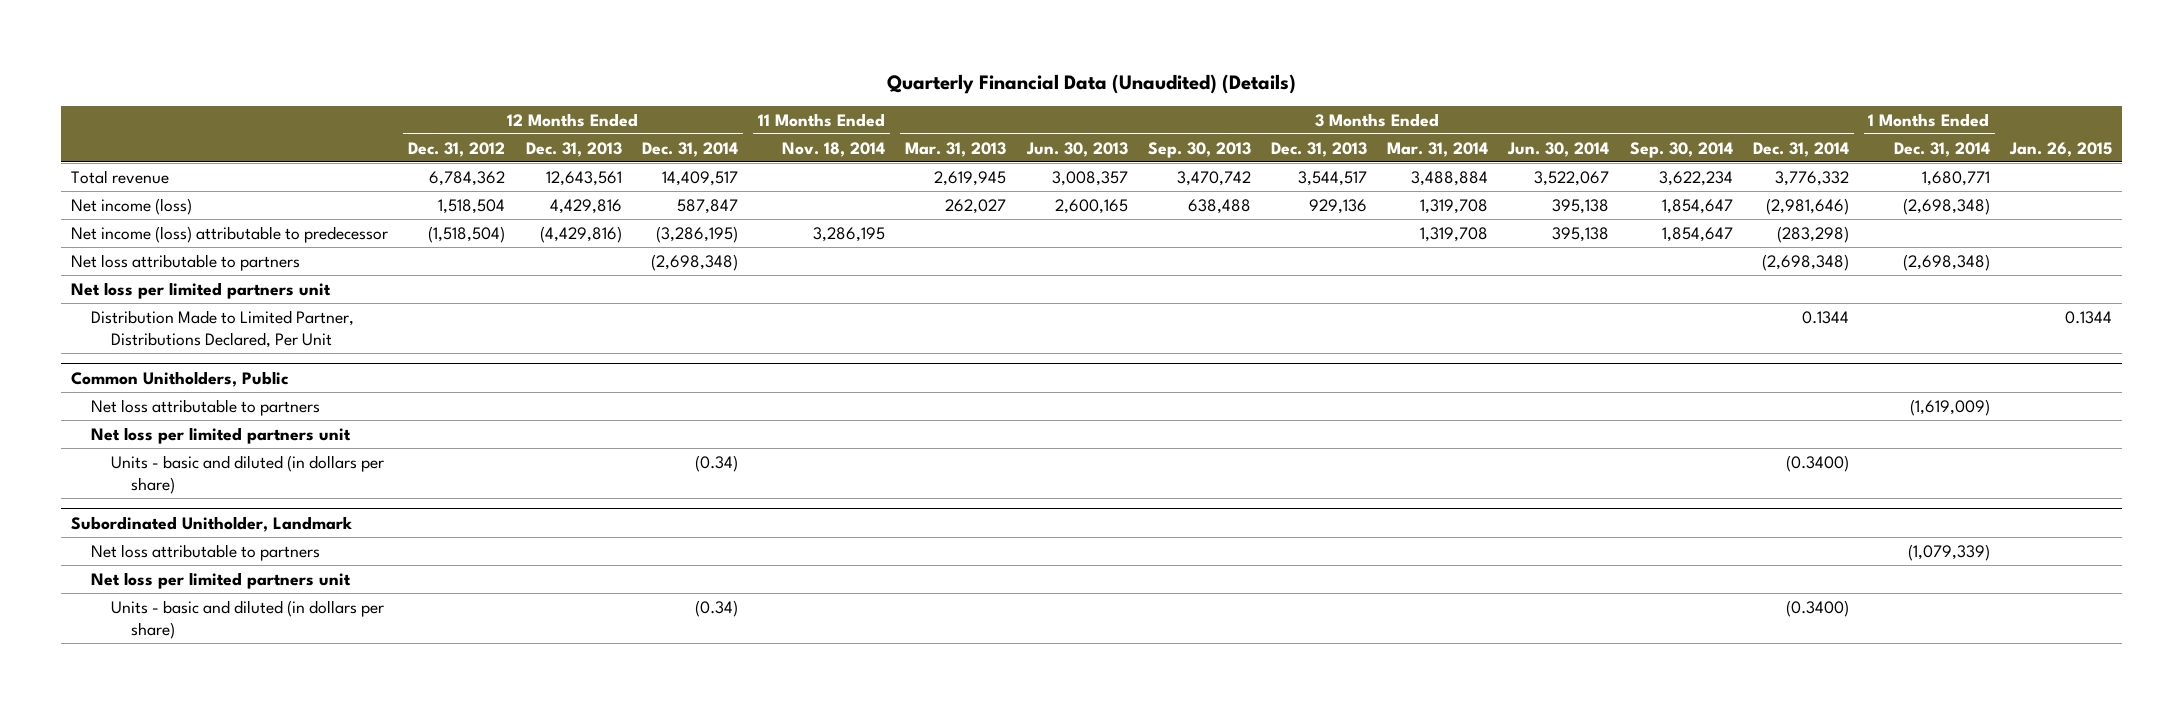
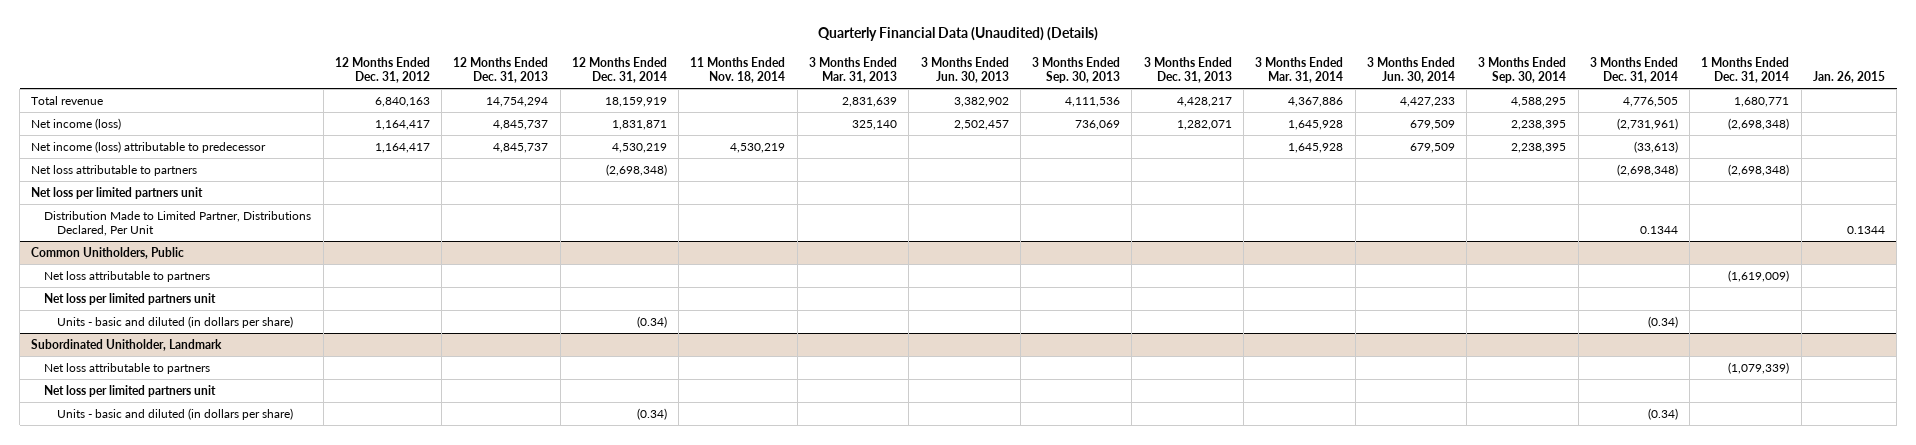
[429,170,506,186] 6,784,362 -> [374,96,430,107] 6,840,163
[545,170,622,186] 12,643,561 -> [486,96,549,107] 14,754,294
[661,170,738,186] 14,409,517 -> [604,96,667,107] 18,159,919
[934,170,1007,186] 2,619,945 -> [842,96,898,107] 2,831,639
[1051,170,1128,186] 3,008,357 -> [953,96,1009,107] 3,382,902
[1176,170,1251,186] 3,470,742 -> [1065,96,1121,107] 4,111,536
[1297,170,1367,186] 3,544,517 -> [1176,96,1232,107] 4,428,217
[1411,170,1489,186] 3,488,884 -> [1288,96,1344,107] 4,367,886
[1534,170,1610,186] 3,522,067 -> [1399,96,1455,107] 4,427,233
[1658,170,1733,186] 3,622,234 -> [1511,96,1567,107] 4,588,295
[1774,170,1849,186] 3,776,332 -> [1622,96,1678,107] 4,776,505
[438,198,506,214] 1,518,504 -> [374,119,430,130] 1,164,417
[549,198,622,214] 4,429,816 -> [493,119,549,130] 4,845,737
[676,198,738,214] 587,847 -> [611,119,667,130] 1,831,871
[945,198,1007,214] 262,027 -> [852,119,898,130] 325,140
[1054,198,1128,214] 2,600,165 -> [953,119,1009,130] 2,502,457
[1187,198,1251,214] 638,488 -> [1075,119,1121,130] 736,069
[1308,198,1367,214] 929,136 -> [1176,119,1232,130] 1,282,071
[1420,198,1489,214] 1,319,708 -> [1288,119,1344,130] 1,645,928
[1552,198,1610,214] 395,138 -> [1409,119,1455,130] 679,509
[1661,198,1733,214] 1,854,647 -> [1511,119,1567,130] 2,238,395
[1765,197,1849,215] (2,981,646) -> [1616,117,1678,130] (2,731,961)
[428,225,506,243] (1,518,504) -> [374,142,430,153] 1,164,417
[539,225,622,243] (4,429,816) -> [493,142,549,153] 4,845,737
[655,225,738,243] (3,286,195) -> [611,142,667,153] 4,530,219
[813,226,886,242] 3,286,195 -> [730,142,786,153] 4,530,219
[1420,226,1489,242] 1,319,708 -> [1288,142,1344,153] 1,645,928
[1552,226,1610,242] 395,138 -> [1409,142,1455,153] 679,509
[1661,226,1733,242] 1,854,647 -> [1511,142,1567,153] 2,238,395
[1776,225,1849,243] (283,298) -> [1633,140,1678,153] (33,613)
[1785,454,1849,472] (0.3400) -> [1647,315,1678,328] (0.34)
[1785,599,1849,617] (0.3400) -> [1647,407,1678,420] (0.34)

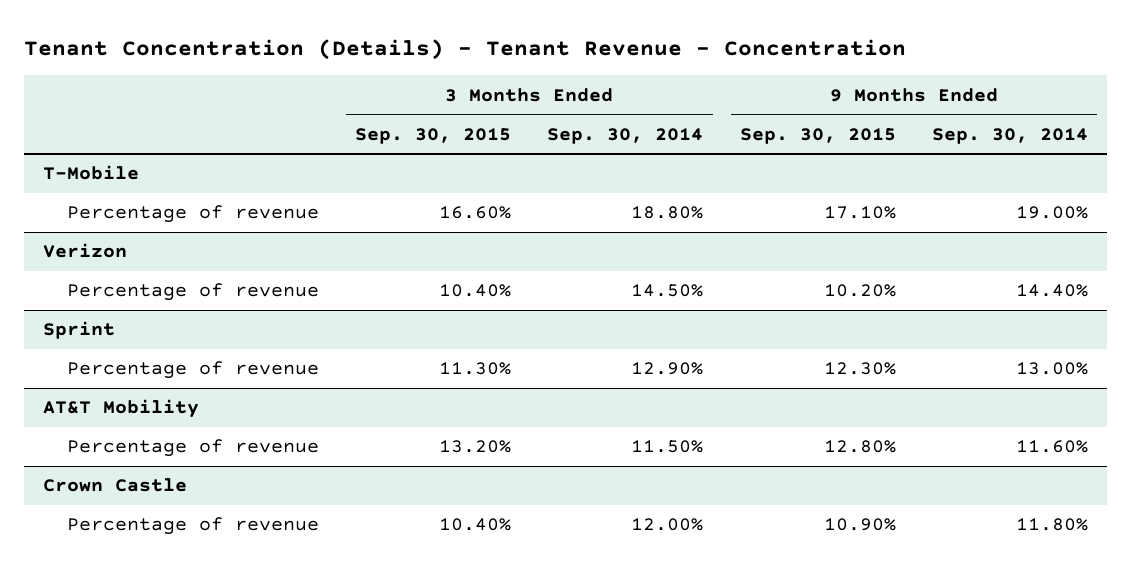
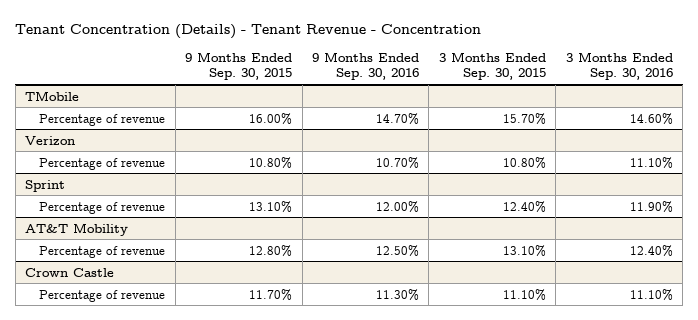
[547,127,704,144] Sep. 30, 2014 -> none
[932,127,1089,144] Sep. 30, 2014 -> none
none -> [312,52,420,81] 9 Months Ended Sep. 30, 2016
none -> [565,52,673,81] 3 Months Ended Sep. 30, 2016
[42,165,139,181] T-Mobile -> [25,90,80,101] TMobile
[438,206,511,220] 16.60% -> [502,112,546,125] 15.70%
[823,206,896,220] 17.10% -> [249,112,293,125] 16.00%
[438,284,511,298] 10.40% -> [502,156,546,169] 10.80%
[823,284,896,298] 10.20% -> [249,156,293,169] 10.80%
[438,362,511,376] 11.30% -> [502,200,546,213] 12.40%
[823,362,896,376] 12.30% -> [249,200,293,213] 13.10%
[438,440,511,454] 13.20% -> [502,244,546,257] 13.10%
[438,518,511,532] 10.40% -> [502,288,546,301] 11.10%
[823,518,896,532] 10.90% -> [249,288,293,301] 11.70%

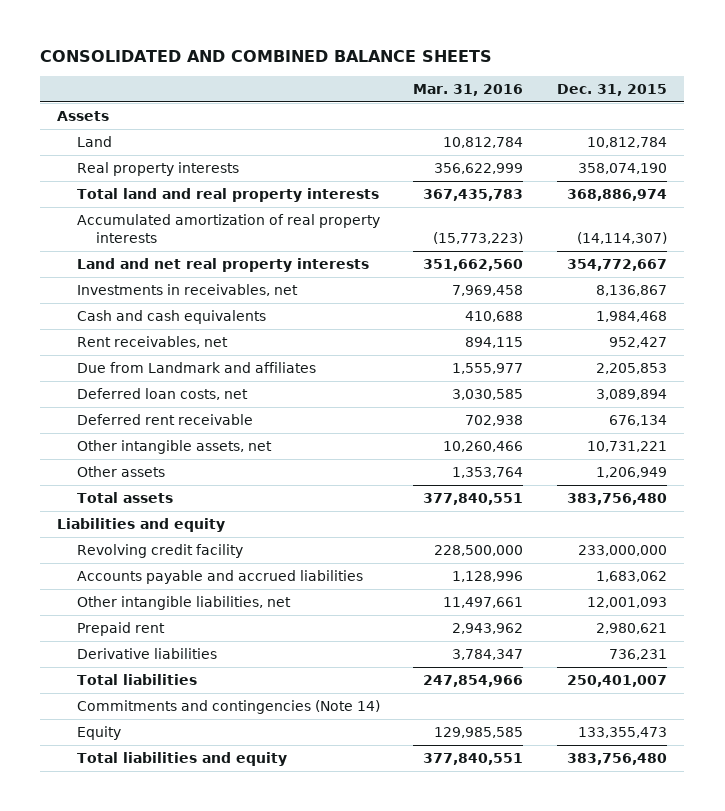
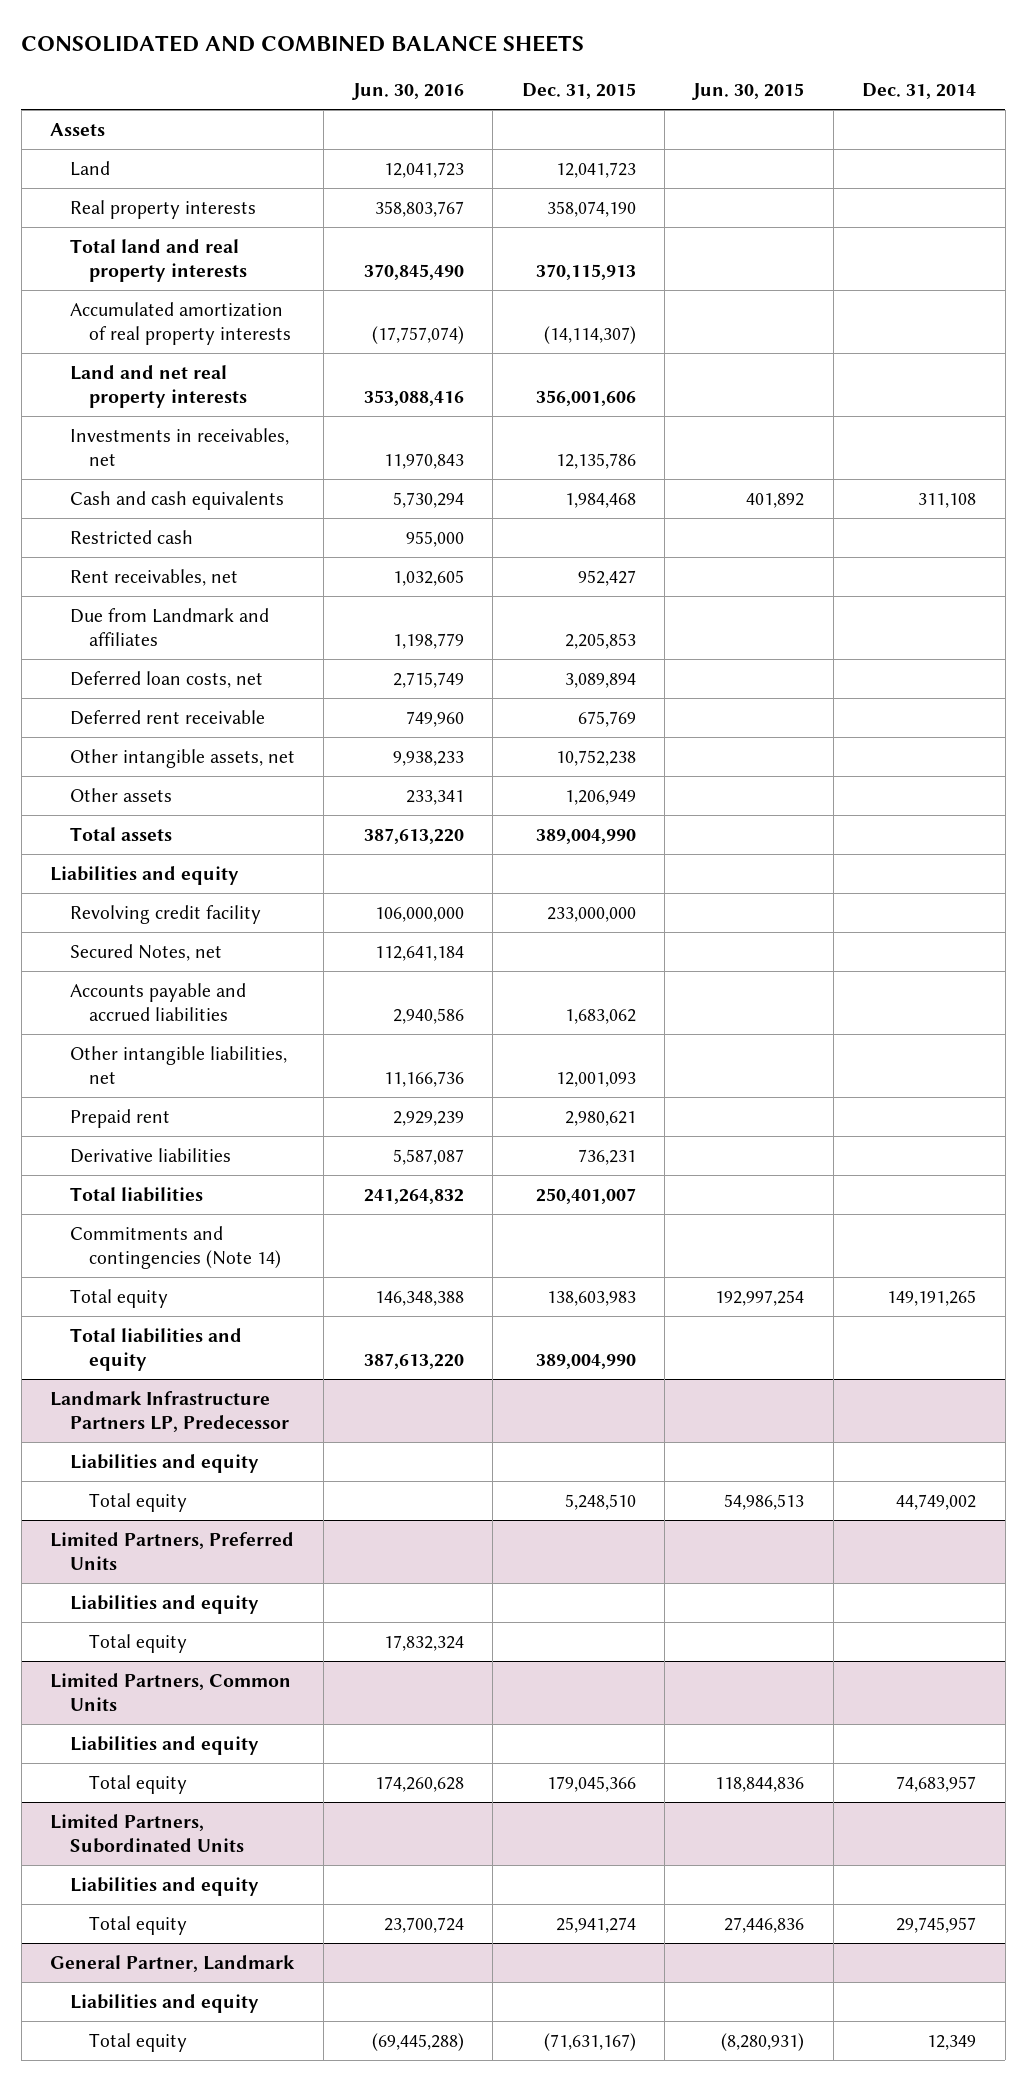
[413,83,524,96] Mar. 31, 2016 -> none
none -> [351,83,464,101] Jun. 30, 2016
none -> [692,83,805,101] Jun. 30, 2015
none -> [862,83,977,100] Dec. 31, 2014
[587,137,668,149] 10,812,784 -> [555,161,636,178] 12,041,723
[567,189,668,202] 368,886,974 -> [535,264,636,281] 370,115,913
[567,259,668,272] 354,772,667 -> [535,390,636,407] 356,001,606
[596,285,668,297] 8,136,867 -> [555,453,636,470] 12,135,786
none -> [69,529,193,544] Restricted cash
[609,415,668,427] 676,134 -> [577,710,636,727] 675,769
[587,441,668,453] 10,731,221 -> [555,749,636,766] 10,752,238
[567,493,668,506] 383,756,480 -> [535,828,636,844] 389,004,990
none -> [69,943,222,961] Secured Notes, net
[76,726,121,741] Equity -> [69,1288,168,1308] Total equity
[578,727,668,739] 133,355,473 -> [546,1290,636,1306] 138,603,983
[567,753,668,766] 383,756,480 -> [535,1354,636,1370] 389,004,990
none -> [50,1390,289,1433] Landmark Infrastructure Partners LP, Predecessor
none -> [69,1453,259,1473] Liabilities and equity
none -> [89,1492,188,1512] Total equity
none -> [50,1531,295,1571] Limited Partners, Preferred Units
none -> [69,1594,259,1614] Liabilities and equity
none -> [89,1633,188,1653] Total equity
none -> [50,1672,292,1712] Limited Partners, Common Units
none -> [69,1735,259,1755] Liabilities and equity
none -> [89,1774,188,1794] Total equity
none -> [50,1813,244,1854] Limited Partners, Subordinated Units
none -> [69,1876,259,1896] Liabilities and equity
none -> [89,1915,188,1935] Total equity
none -> [50,1954,296,1972] General Partner, Landmark
none -> [69,1993,259,2013] Liabilities and equity
none -> [89,2032,188,2052] Total equity

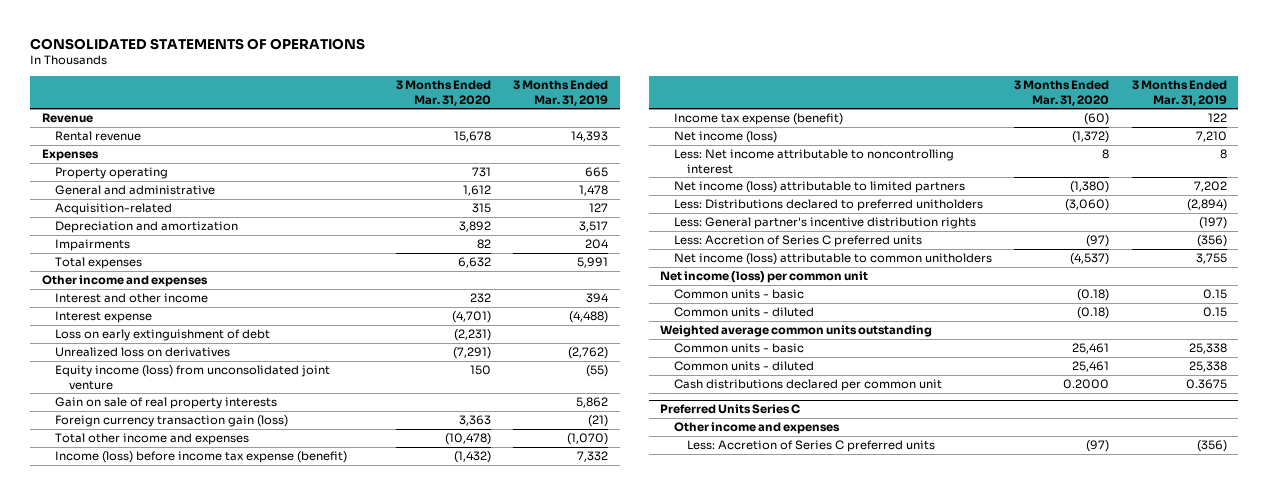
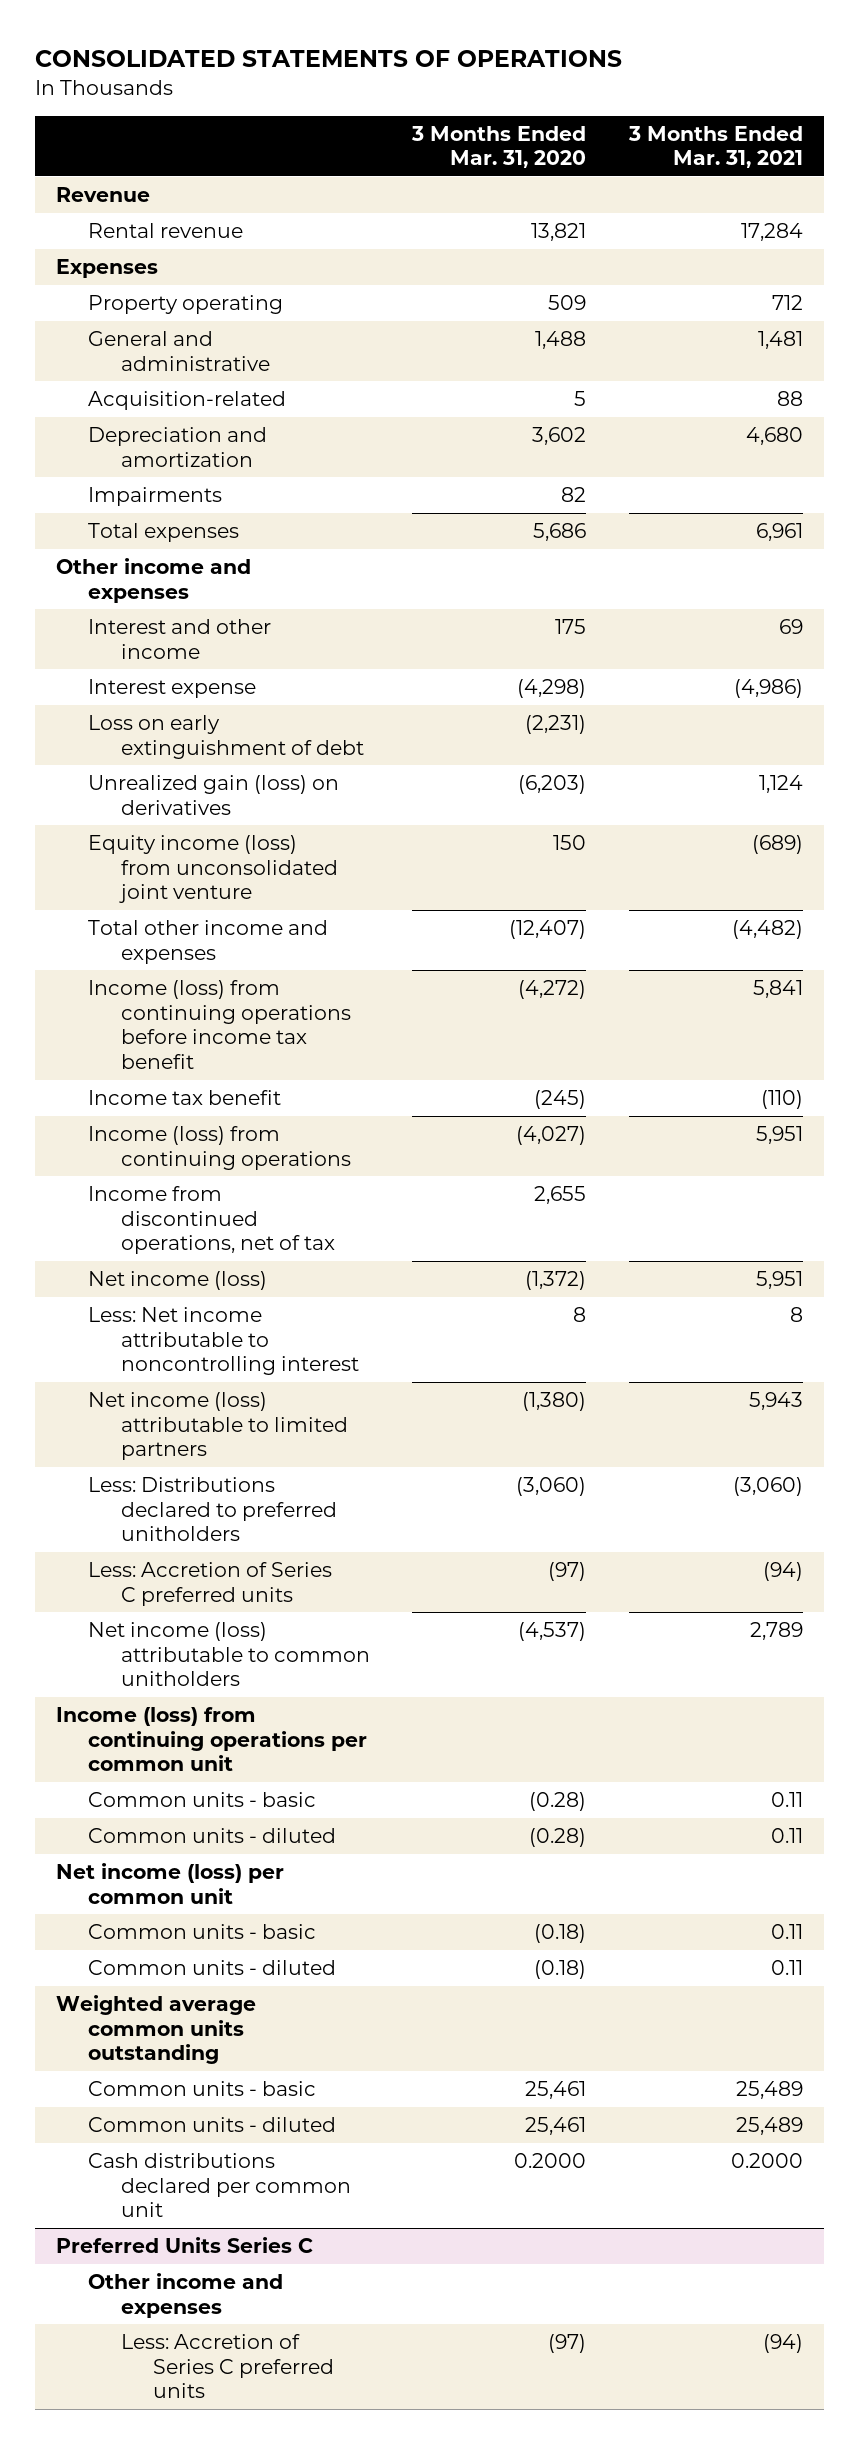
[513,80,609,106] 3 Months Ended Mar. 31, 2019 -> none
none -> [627,125,803,169] 3 Months Ended Mar. 31, 2021
[453,131,491,143] 15,678 -> [531,223,587,242] 13,821
[471,167,491,178] 731 -> [548,295,587,311] 509
[462,185,491,197] 1,612 -> [535,331,587,350] 1,488
[471,203,491,214] 315 -> [574,391,587,407] 5
[458,221,491,233] 3,892 -> [532,427,587,446] 3,602
[457,257,491,269] 6,632 -> [533,523,587,542] 5,686
[469,293,491,304] 232 -> [555,619,587,635] 175
[451,311,491,324] (4,701) -> [517,679,587,699] (4,298)
[55,347,231,358] Unrealized loss on derivatives -> [88,775,340,815] Unrealized gain (loss) on derivatives
[452,347,491,360] (7,291) -> [518,775,587,795] (6,203)
[55,397,278,410] Gain on sale of real property interests -> none
[55,415,289,428] Foreign currency transaction gain (loss) -> none
[444,433,491,446] (10,478) -> [509,920,587,940] (12,407)
[55,451,348,464] Income (loss) before income tax expense (benefit) -> [88,980,351,1069] Income (loss) from continuing operations before income tax benefit
[453,451,491,464] (1,432) -> [518,980,587,1000] (4,272)
[673,113,843,126] Income tax expense (benefit) -> [88,1090,282,1106] Income tax benefit
[1084,113,1110,126] (60) -> [534,1090,587,1110] (245)
none -> [88,1126,351,1170] Income (loss) from continuing operations
none -> [88,1186,335,1255] Income from discontinued operations, net of tax
[673,217,976,230] Less: General partner's incentive distribution rights -> none
none -> [56,1707,368,1772] Income (loss) from continuing operations per common unit
none -> [88,1792,317,1808] Common units - basic
none -> [88,1828,337,1844] Common units - diluted

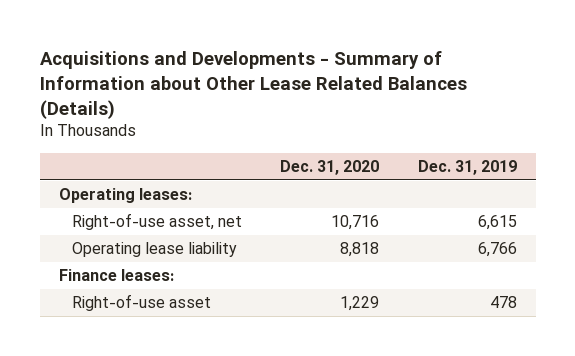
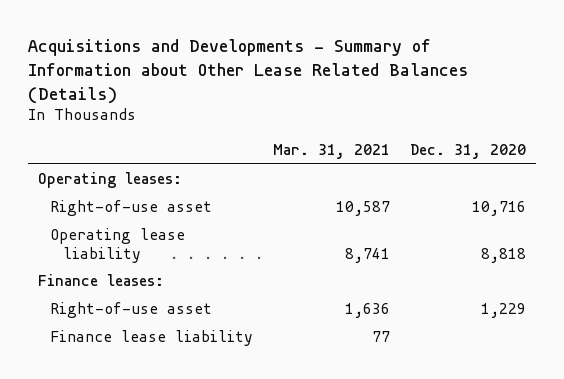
[417,160,517,176] Dec. 31, 2019 -> none
none -> [273,144,391,160] Mar. 31, 2021
[72,213,243,231] Right-of-use asset, net -> [50,200,213,217] Right-of-use asset
none -> [50,330,254,347] Finance lease liability

